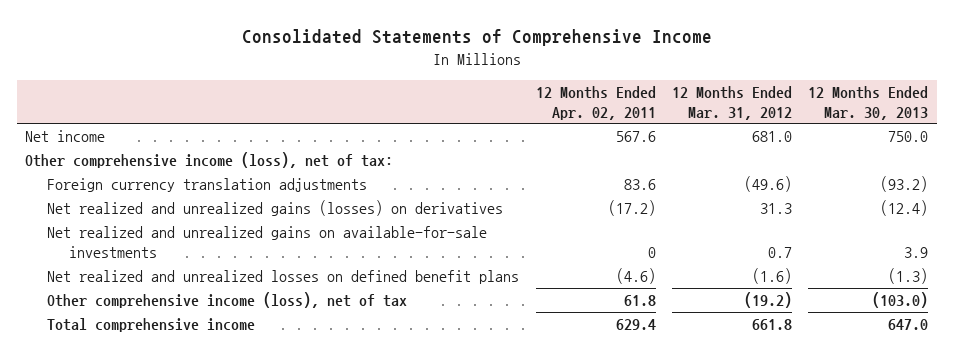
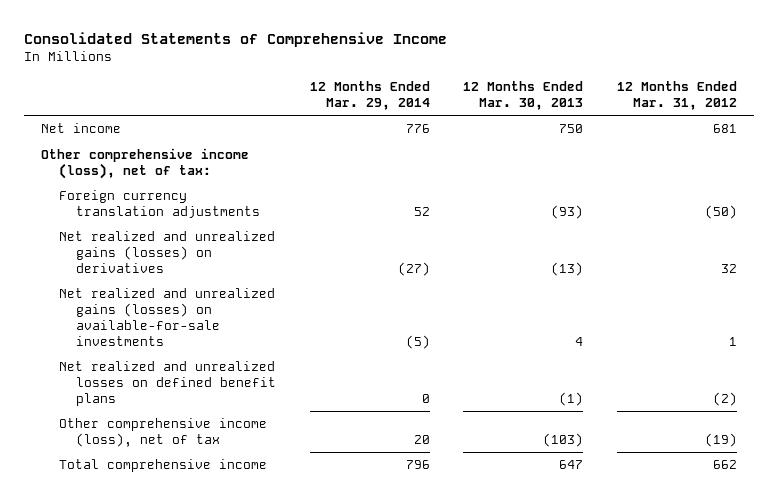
[535,85,656,120] 12 Months Ended Apr. 02, 2011 -> none
none -> [309,80,430,110] 12 Months Ended Mar. 29, 2014
[752,131,793,143] 681.0 -> [712,124,737,134] 681
[888,131,929,143] 750.0 -> [559,124,584,134] 750
[744,176,793,193] (49.6) -> [704,205,737,220] (50)
[880,176,929,193] (93.2) -> [551,205,584,220] (93)
[760,203,793,215] 31.3 -> [720,263,737,273] 32
[880,200,929,217] (12.4) -> [551,261,584,276] (13)
[47,226,488,258] Net realized and unrealized gains on available-for-sale investments -> [58,288,275,346] Net realized and unrealized gains (losses) on available-for-sale investments
[768,246,793,258] 0.7 -> [728,336,737,346] 1
[904,246,929,258] 3.9 -> [575,336,584,346] 4
[752,268,793,285] (1.6) -> [712,391,737,406] (2)
[888,268,929,285] (1.3) -> [559,391,584,406] (1)
[744,292,793,309] (19.2) -> [704,433,737,448] (19)
[872,292,929,309] (103.0) -> [543,433,584,448] (103)
[752,319,793,331] 661.8 -> [712,460,737,470] 662
[888,319,929,331] 647.0 -> [559,460,584,470] 647

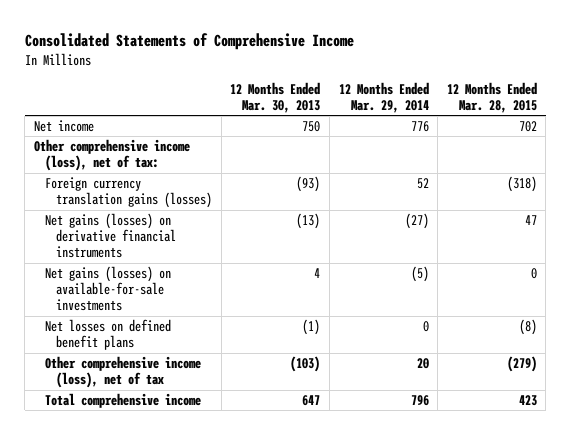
[616,80,737,110] 12 Months Ended Mar. 31, 2012 -> none
none -> [446,81,537,114] 12 Months Ended Mar. 28, 2015
[58,190,261,219] Foreign currency translation adjustments -> [45,177,213,209] Foreign currency translation gains (losses)
[58,231,275,273] Net realized and unrealized gains (losses) on derivatives -> [45,213,177,259] Net gains (losses) on derivative financial instruments
[58,288,275,346] Net realized and unrealized gains (losses) on available-for-sale investments -> [45,266,172,312] Net gains (losses) on available-for-sale investments
[58,361,277,406] Net realized and unrealized losses on defined benefit plans -> [45,319,172,351] Net losses on defined benefit plans

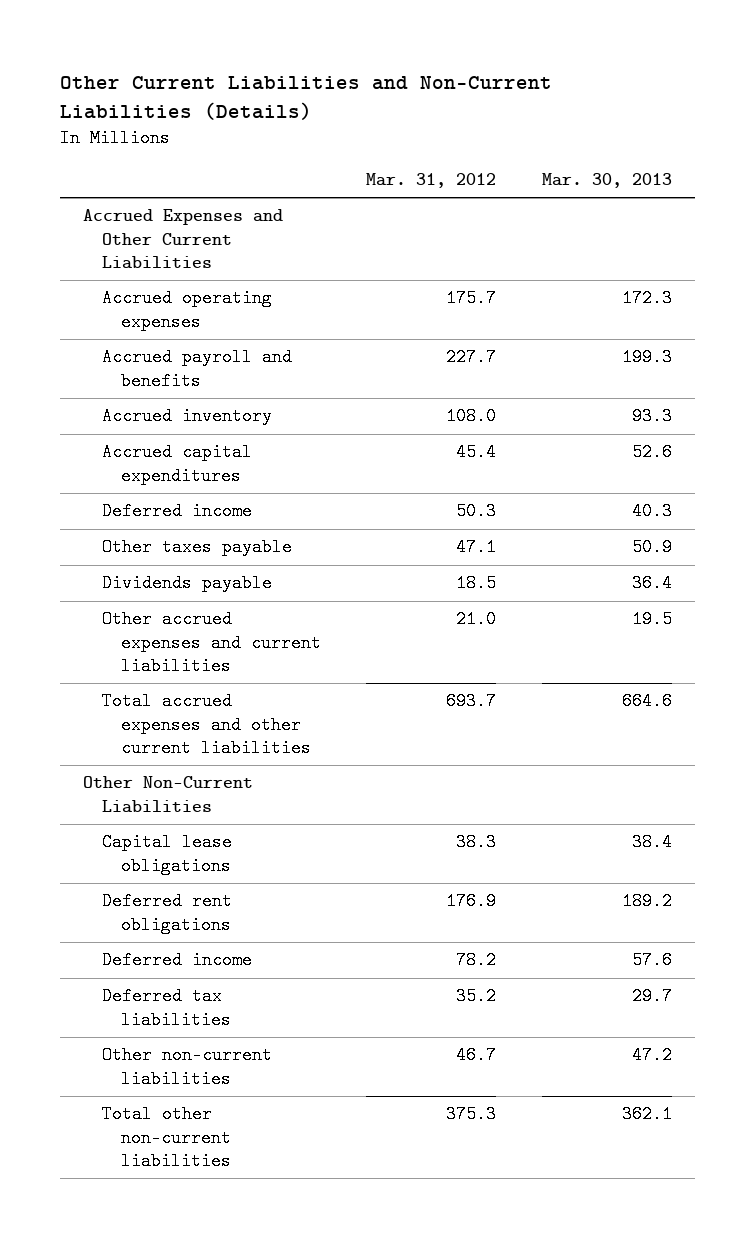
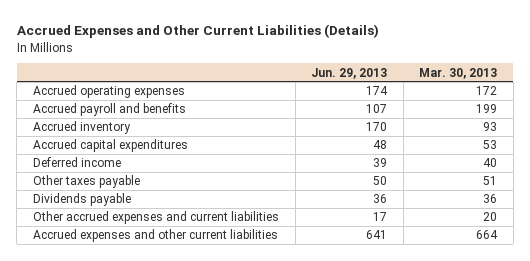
[60,76,553,120] Other Current Liabilities and Non-Current Liabilities (Details) -> [16,24,379,39] Accrued Expenses and Other Current Liabilities (Details)
[366,172,497,188] Mar. 31, 2012 -> none
none -> [311,67,388,79] Jun. 29, 2013
[83,209,284,269] Accrued Expenses and Other Current Liabilities -> none
[83,776,254,813] Other Non-Current Liabilities -> none
[101,833,232,875] Capital lease obligations -> none
[101,892,232,934] Deferred rent obligations -> none
[101,951,252,970] Deferred income -> none
[101,987,231,1029] Deferred tax liabilities -> none
[101,1046,272,1088] Other non-current liabilities -> none
[101,1105,231,1170] Total other non-current liabilities -> none
[621,289,672,308] 172.3 -> [476,86,498,96] 172
[621,348,672,367] 199.3 -> [476,104,498,114] 199
[631,407,672,426] 93.3 -> [483,122,498,132] 93
[631,443,672,462] 52.6 -> [483,140,498,150] 53
[631,502,672,521] 40.3 -> [483,158,498,168] 40
[631,538,672,557] 50.9 -> [483,176,498,186] 51
[631,574,672,593] 36.4 -> [483,194,498,204] 36
[631,610,672,629] 19.5 -> [483,212,498,222] 20
[101,692,311,757] Total accrued expenses and other current liabilities -> [33,229,279,243] Accrued expenses and other current liabilities
[621,692,672,711] 664.6 -> [476,230,499,240] 664

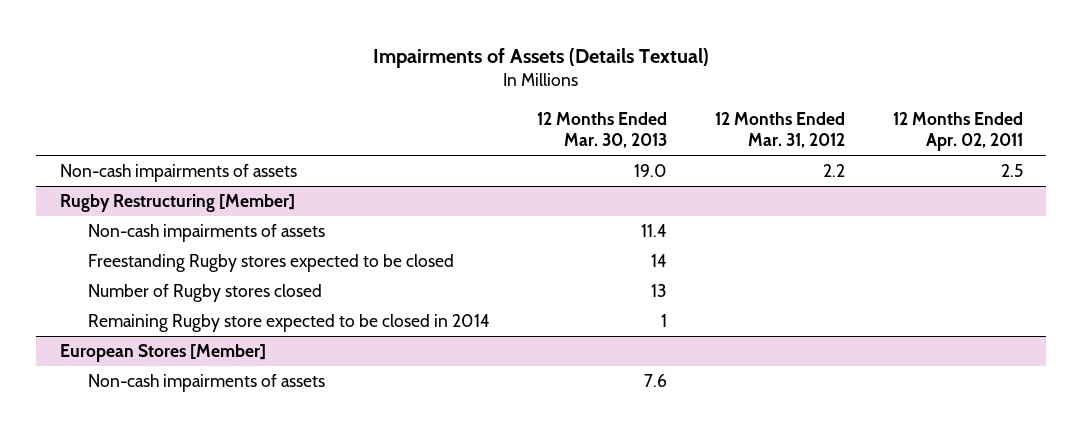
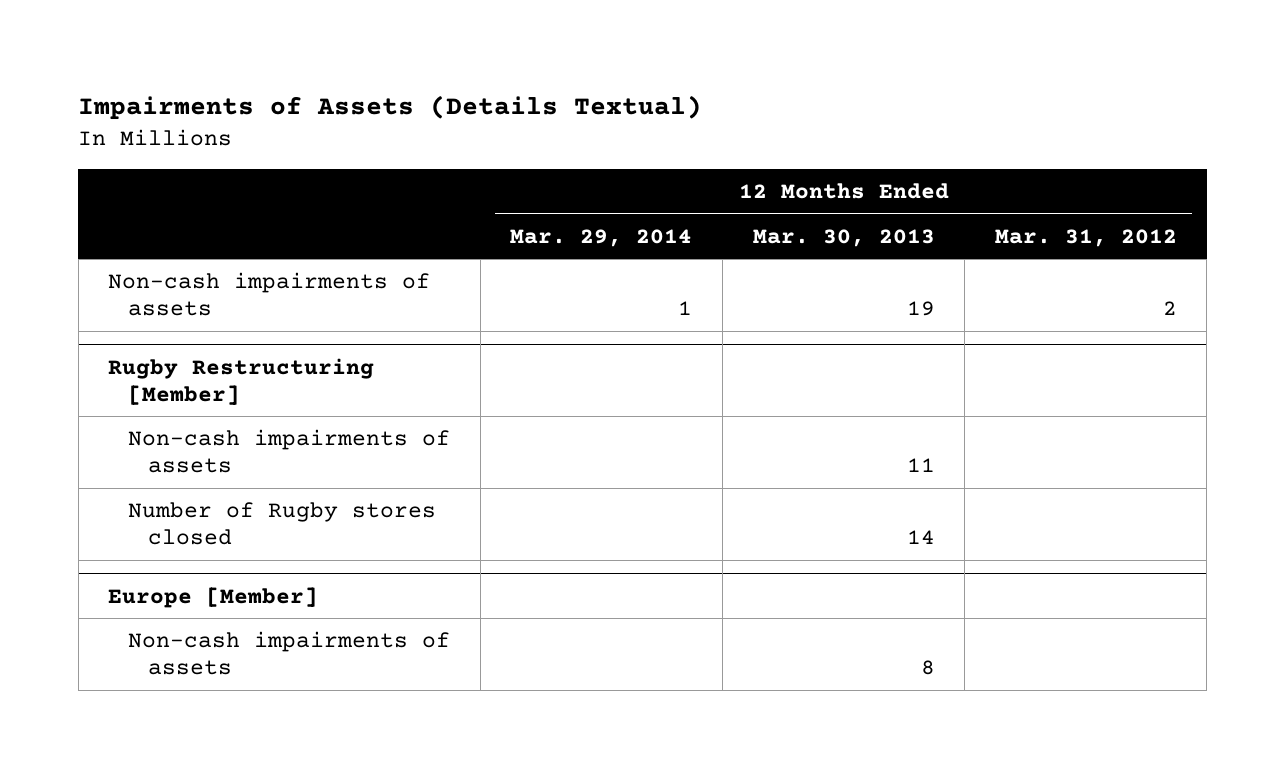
[892,111,1023,152] 12 Months Ended Apr. 02, 2011 -> none
none -> [510,228,693,247] Mar. 29, 2014
[634,164,668,178] 19.0 -> [906,301,935,317] 19
[822,164,845,178] 2.2 -> [1162,301,1177,316] 2
[87,254,454,273] Freestanding Rugby stores expected to be closed -> none
[87,314,490,333] Remaining Rugby store expected to be closed in 2014 -> none
[59,344,266,363] European Stores [Member] -> none
[641,224,668,238] 11.4 -> [906,458,935,473] 11
[651,284,668,298] 13 -> [906,530,935,545] 14
none -> [108,586,319,608] Europe [Member]
[644,374,668,388] 7.6 -> [920,660,935,676] 8

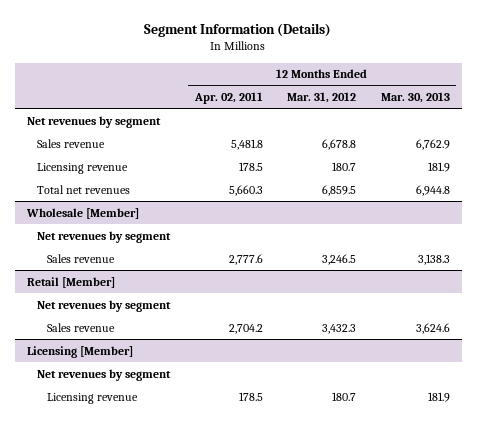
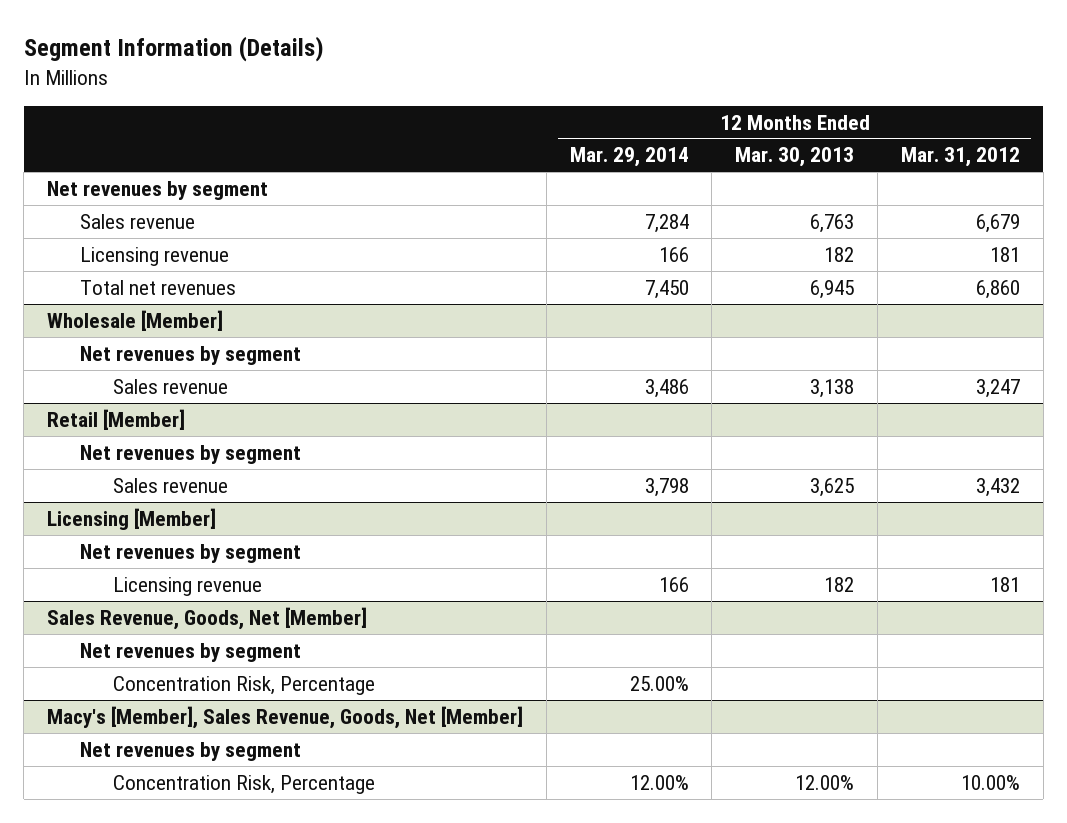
[193,91,263,104] Apr. 02, 2011 -> none
none -> [569,147,689,168] Mar. 29, 2014
[322,138,357,150] 6,678.8 -> [975,213,1020,233] 6,679
[415,138,450,150] 6,762.9 -> [810,213,855,233] 6,763
[332,161,357,171] 180.7 -> [989,246,1020,262] 181
[427,161,450,172] 181.9 -> [824,246,855,262] 182
[322,184,357,196] 6,859.5 -> [975,279,1020,299] 6,860
[415,184,450,196] 6,944.8 -> [810,279,855,299] 6,945
[322,253,357,265] 3,246.5 -> [975,378,1020,398] 3,247
[417,253,450,265] 3,138.3 -> [810,378,855,398] 3,138
[322,323,357,334] 3,432.3 -> [975,477,1020,497] 3,432
[415,322,450,334] 3,624.6 -> [810,477,855,497] 3,625
[332,391,357,401] 180.7 -> [989,576,1020,592] 181
[427,391,450,402] 181.9 -> [824,576,855,592] 182
none -> [47,606,368,630] Sales Revenue, Goods, Net [Member]
none -> [80,642,302,662] Net revenues by segment
none -> [113,675,376,695] Concentration Risk, Percentage
none -> [47,705,524,729] Macy's [Member], Sales Revenue, Goods, Net [Member]
none -> [80,741,302,761] Net revenues by segment
none -> [113,774,376,794] Concentration Risk, Percentage

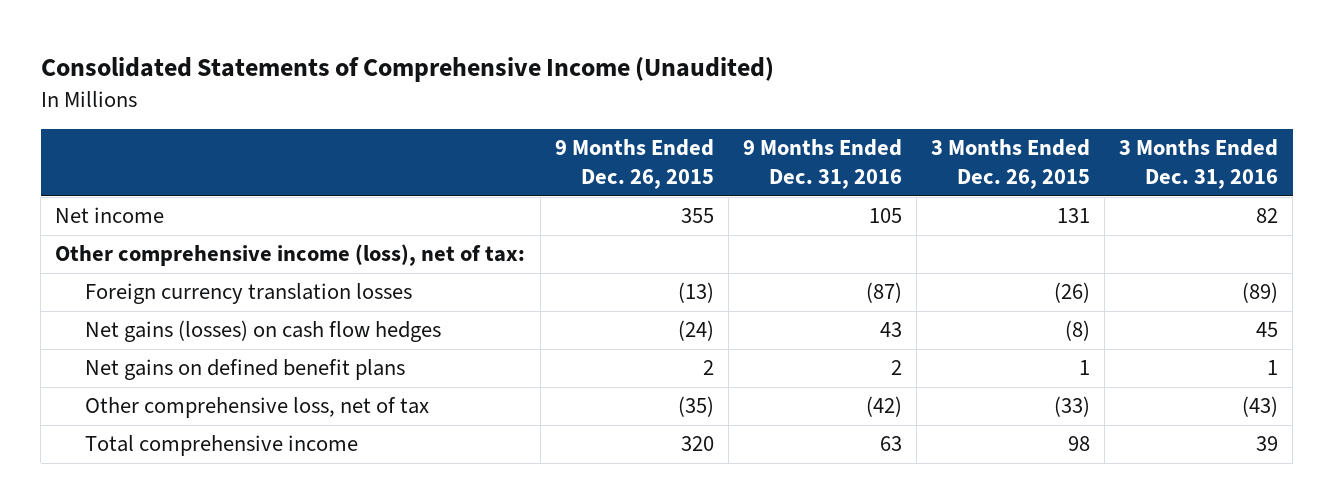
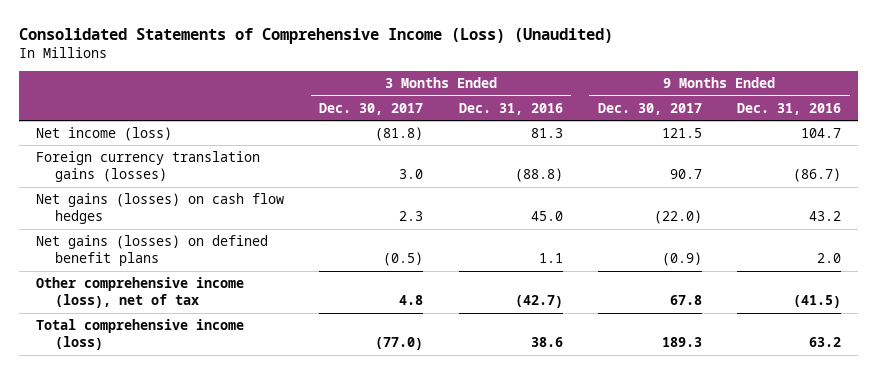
[40,56,774,82] Consolidated Statements of Comprehensive Income (Unaudited) -> [18,27,613,44] Consolidated Statements of Comprehensive Income (Loss) (Unaudited)
[554,139,714,190] 9 Months Ended Dec. 26, 2015 -> none
[931,139,1091,190] 3 Months Ended Dec. 26, 2015 -> none
none -> [319,102,424,115] Dec. 30, 2017
none -> [597,102,702,115] Dec. 30, 2017
[55,244,526,267] Other comprehensive income (loss), net of tax: -> none
[55,207,165,224] Net income -> [36,127,173,142] Net income (loss)
[868,208,902,224] 105 -> [800,128,841,139] 104.7
[1256,208,1279,224] 82 -> [530,128,563,139] 81.3
[85,283,413,305] Foreign currency translation losses -> [36,151,261,183] Foreign currency translation gains (losses)
[865,282,902,304] (87) -> [792,168,841,183] (86.7)
[1242,282,1279,304] (89) -> [514,168,563,183] (88.8)
[879,322,902,338] 43 -> [808,211,841,222] 43.2
[1256,322,1279,338] 45 -> [530,211,563,222] 45.0
[85,359,406,381] Net gains on defined benefit plans -> [36,235,269,267] Net gains (losses) on defined benefit plans
[890,360,902,376] 2 -> [816,253,841,264] 2.0
[1267,360,1279,376] 1 -> [538,253,563,264] 1.1
[85,397,430,419] Other comprehensive loss, net of tax -> [36,277,245,309] Other comprehensive income (loss), net of tax
[865,396,902,418] (42) -> [792,295,841,309] (41.5)
[1242,396,1279,418] (43) -> [514,295,563,309] (42.7)
[85,435,359,457] Total comprehensive income -> [36,319,245,351] Total comprehensive income (loss)
[879,436,902,452] 63 -> [808,337,841,348] 63.2
[1256,436,1279,452] 39 -> [530,337,563,348] 38.6

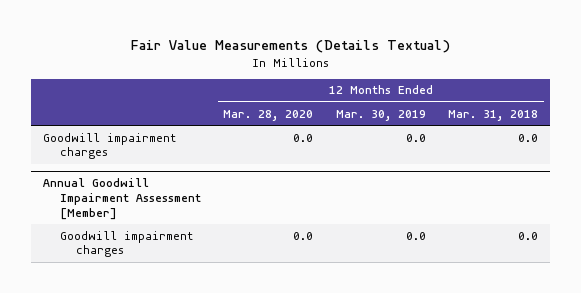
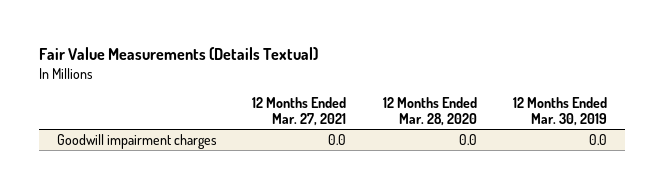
[448,109,539,121] Mar. 31, 2018 -> none
none -> [252,96,347,127] 12 Months Ended Mar. 27, 2021
[42,178,201,220] Annual Goodwill Impairment Assessment [Member] -> none
[59,230,194,258] Goodwill impairment charges -> none

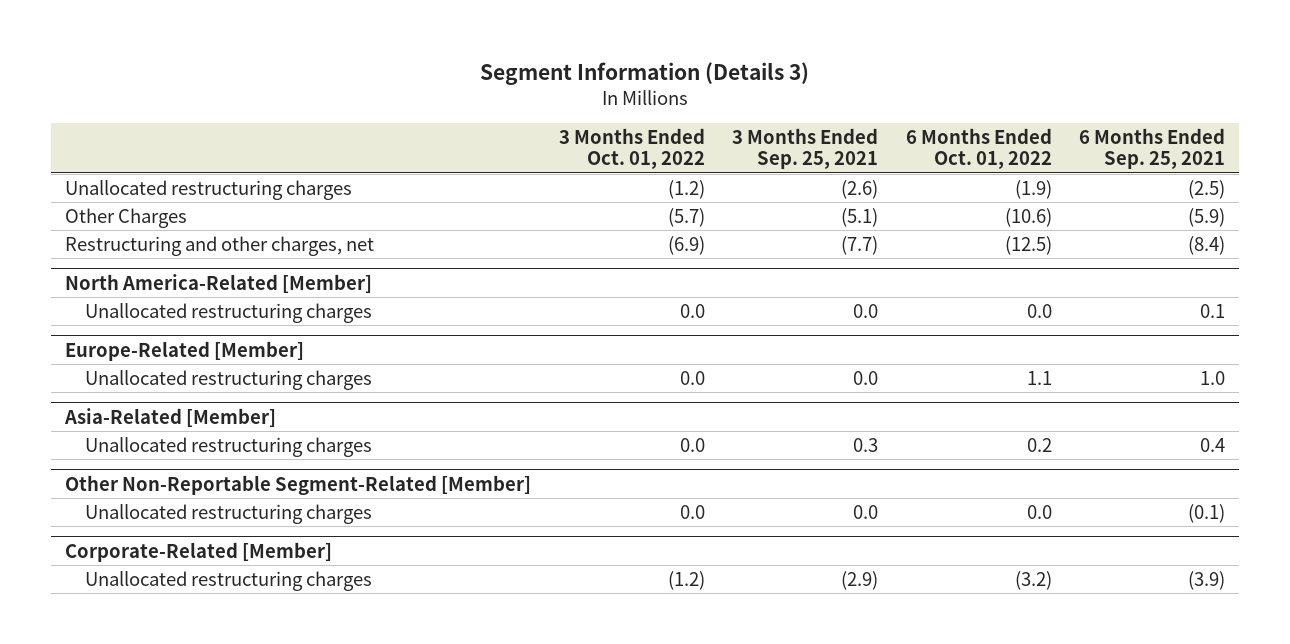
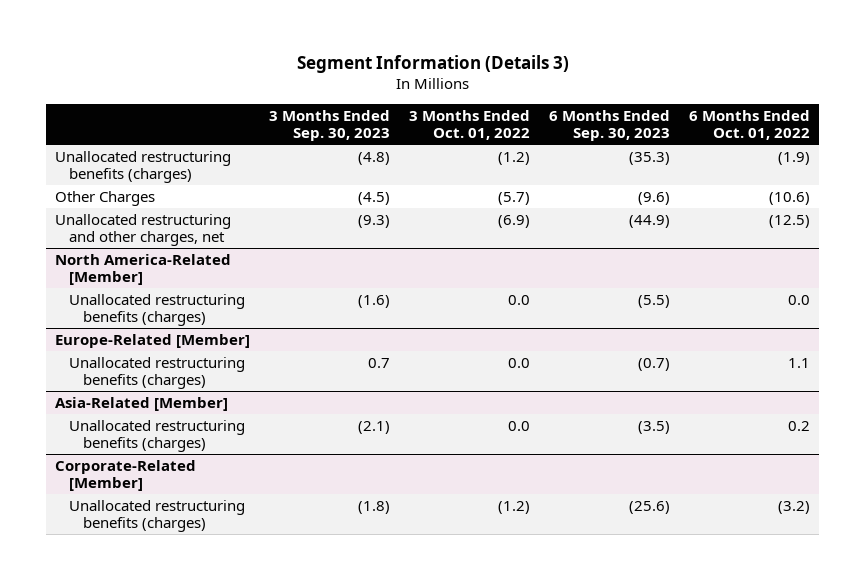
[732,127,879,170] 3 Months Ended Sep. 25, 2021 -> none
[1079,127,1226,170] 6 Months Ended Sep. 25, 2021 -> none
none -> [269,109,391,141] 3 Months Ended Sep. 30, 2023
none -> [549,109,671,141] 6 Months Ended Sep. 30, 2023
[65,179,353,200] Unallocated restructuring charges -> [55,150,232,184] Unallocated restructuring benefits (charges)
[65,235,375,256] Restructuring and other charges, net -> [55,213,232,247] Unallocated restructuring and other charges, net
[84,302,372,323] Unallocated restructuring charges -> [69,293,246,327] Unallocated restructuring benefits (charges)
[84,369,372,390] Unallocated restructuring charges -> [69,356,246,390] Unallocated restructuring benefits (charges)
[65,474,532,495] Other Non-Reportable Segment-Related [Member] -> none
[84,503,372,524] Unallocated restructuring charges -> none
[84,436,372,457] Unallocated restructuring charges -> [69,419,246,453] Unallocated restructuring benefits (charges)
[84,570,372,591] Unallocated restructuring charges -> [69,499,246,533] Unallocated restructuring benefits (charges)

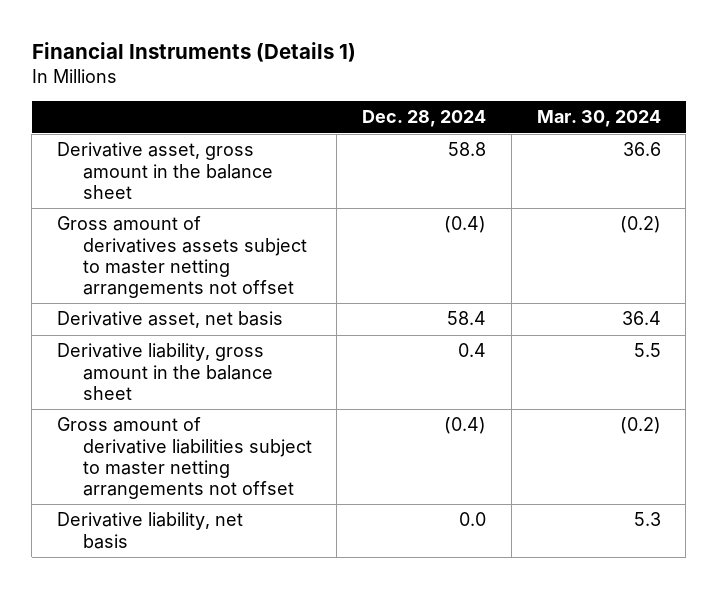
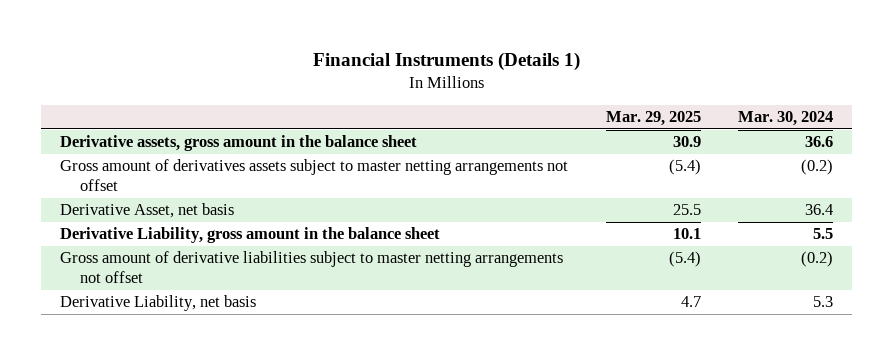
[362,110,487,128] Dec. 28, 2024 -> none
none -> [605,111,701,127] Mar. 29, 2025
[57,142,273,199] Derivative asset, gross amount in the balance sheet -> [59,135,417,152] Derivative assets, gross amount in the balance sheet
[57,311,284,329] Derivative asset, net basis -> [59,203,234,219] Derivative Asset, net basis
[57,343,273,400] Derivative liability, gross amount in the balance sheet -> [59,227,440,244] Derivative Liability, gross amount in the balance sheet
[57,512,244,549] Derivative liability, net basis -> [59,295,256,312] Derivative Liability, net basis

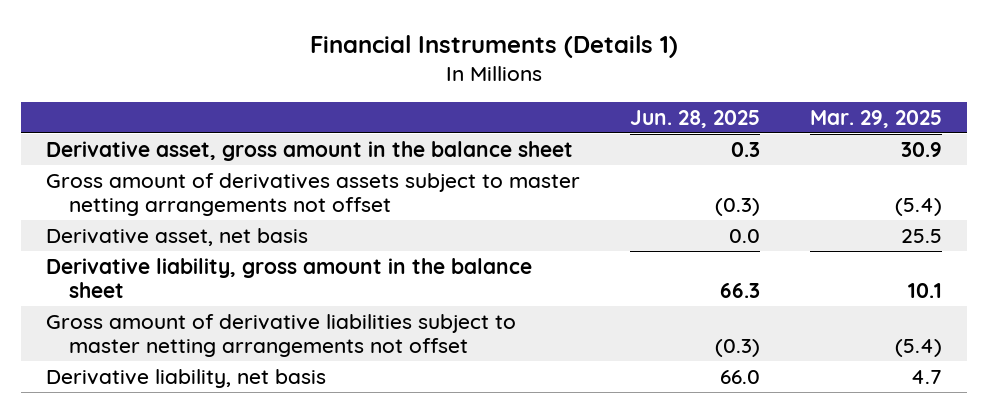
[738,111,834,127] Mar. 30, 2024 -> none
none -> [629,109,760,128] Jun. 28, 2025
[59,135,417,152] Derivative assets, gross amount in the balance sheet -> [45,140,573,161] Derivative asset, gross amount in the balance sheet
[59,203,234,219] Derivative Asset, net basis -> [45,227,308,246] Derivative asset, net basis
[59,227,440,244] Derivative Liability, gross amount in the balance sheet -> [45,257,532,299] Derivative liability, gross amount in the balance sheet
[59,295,256,312] Derivative Liability, net basis -> [45,368,326,388] Derivative liability, net basis

